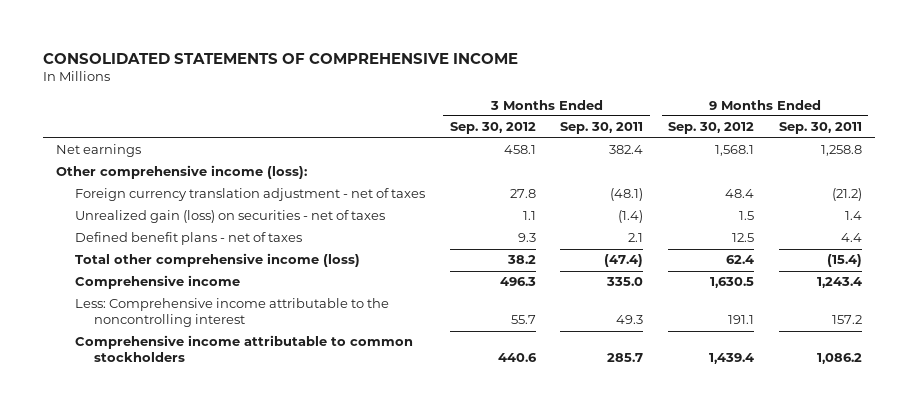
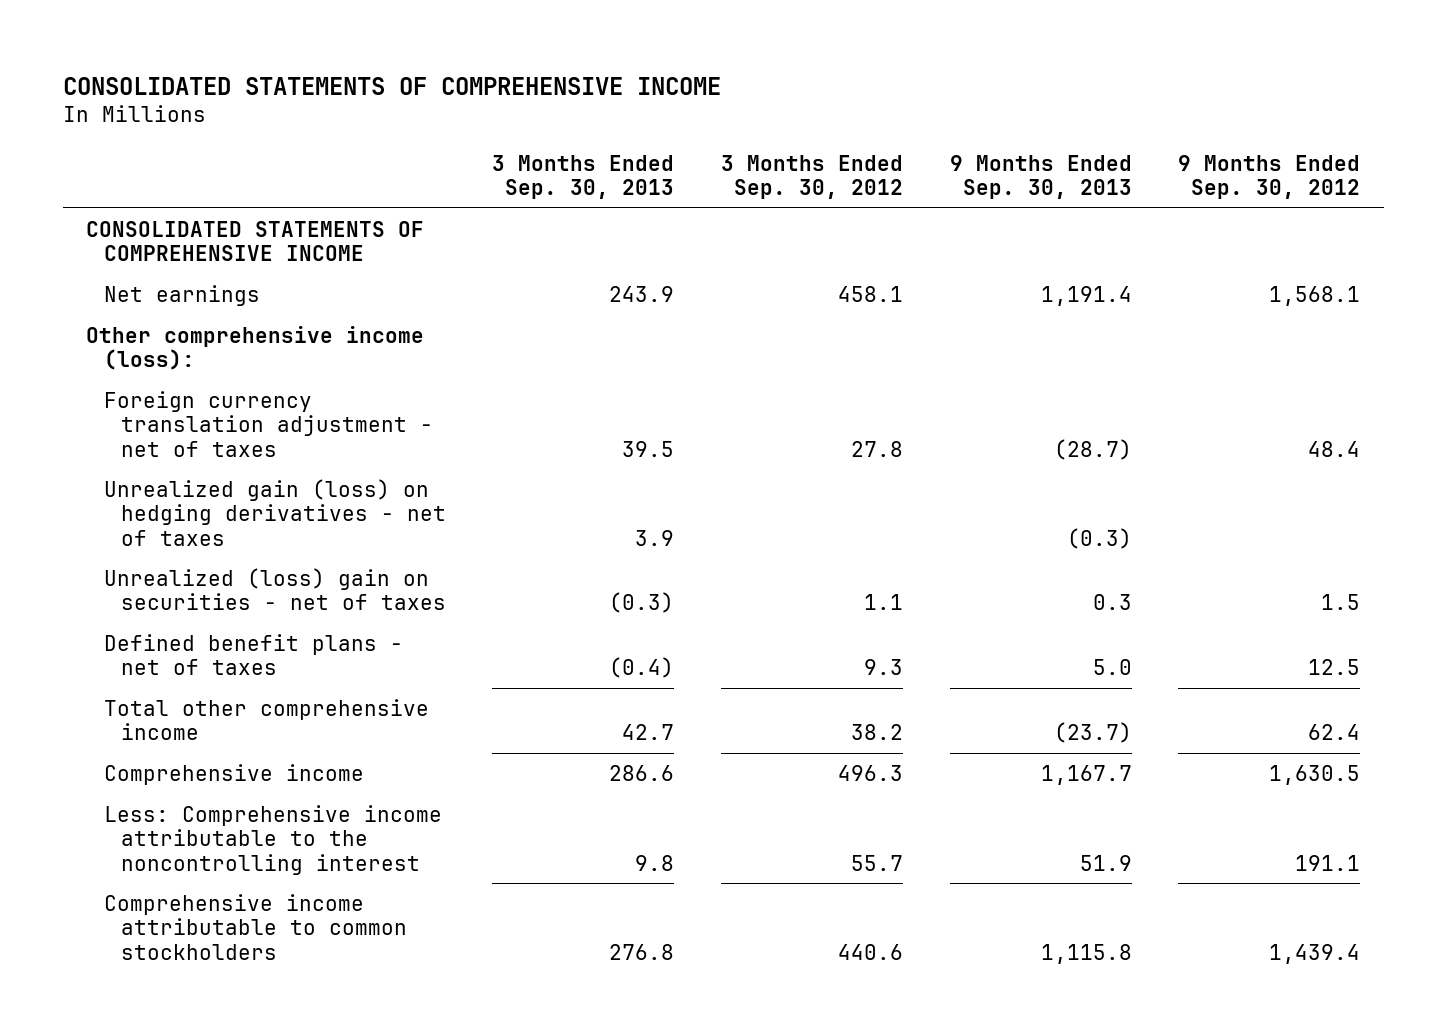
[560,122,644,135] Sep. 30, 2011 -> none
[779,122,863,135] Sep. 30, 2011 -> none
none -> [492,154,675,200] 3 Months Ended Sep. 30, 2013
none -> [949,154,1132,200] 9 Months Ended Sep. 30, 2013
none -> [86,220,425,262] CONSOLIDATED STATEMENTS OF COMPREHENSIVE INCOME
none -> [103,478,446,546] Unrealized gain (loss) on hedging derivatives - net of taxes
[74,210,385,224] Unrealized gain (loss) on securities - net of taxes -> [103,567,446,611] Unrealized (loss) gain on securities - net of taxes
[74,253,360,268] Total other comprehensive income (loss) -> [103,698,429,741] Total other comprehensive income

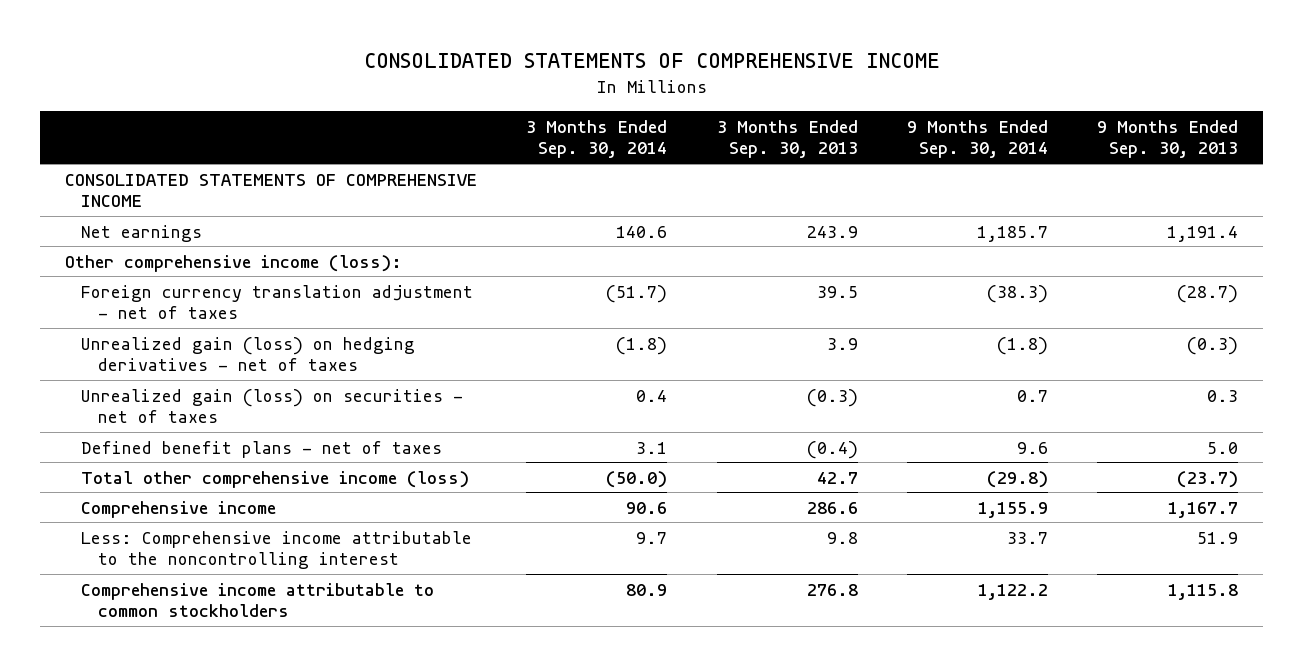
[721,154,904,200] 3 Months Ended Sep. 30, 2012 -> none
[1178,154,1361,200] 9 Months Ended Sep. 30, 2012 -> none
none -> [526,119,668,159] 3 Months Ended Sep. 30, 2014
none -> [906,119,1048,159] 9 Months Ended Sep. 30, 2014
[103,567,446,611] Unrealized (loss) gain on securities - net of taxes -> [81,388,464,424] Unrealized gain (loss) on securities - net of taxes
[103,698,429,741] Total other comprehensive income -> [81,470,470,488] Total other comprehensive income (loss)

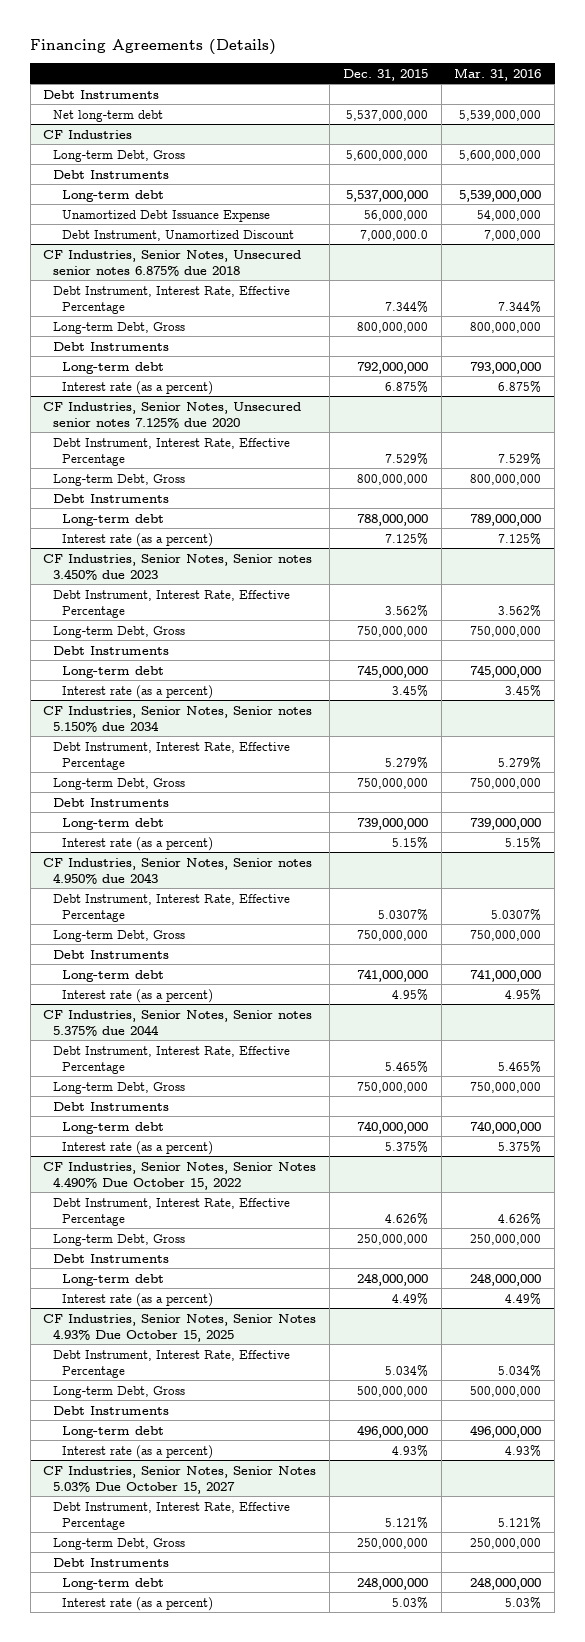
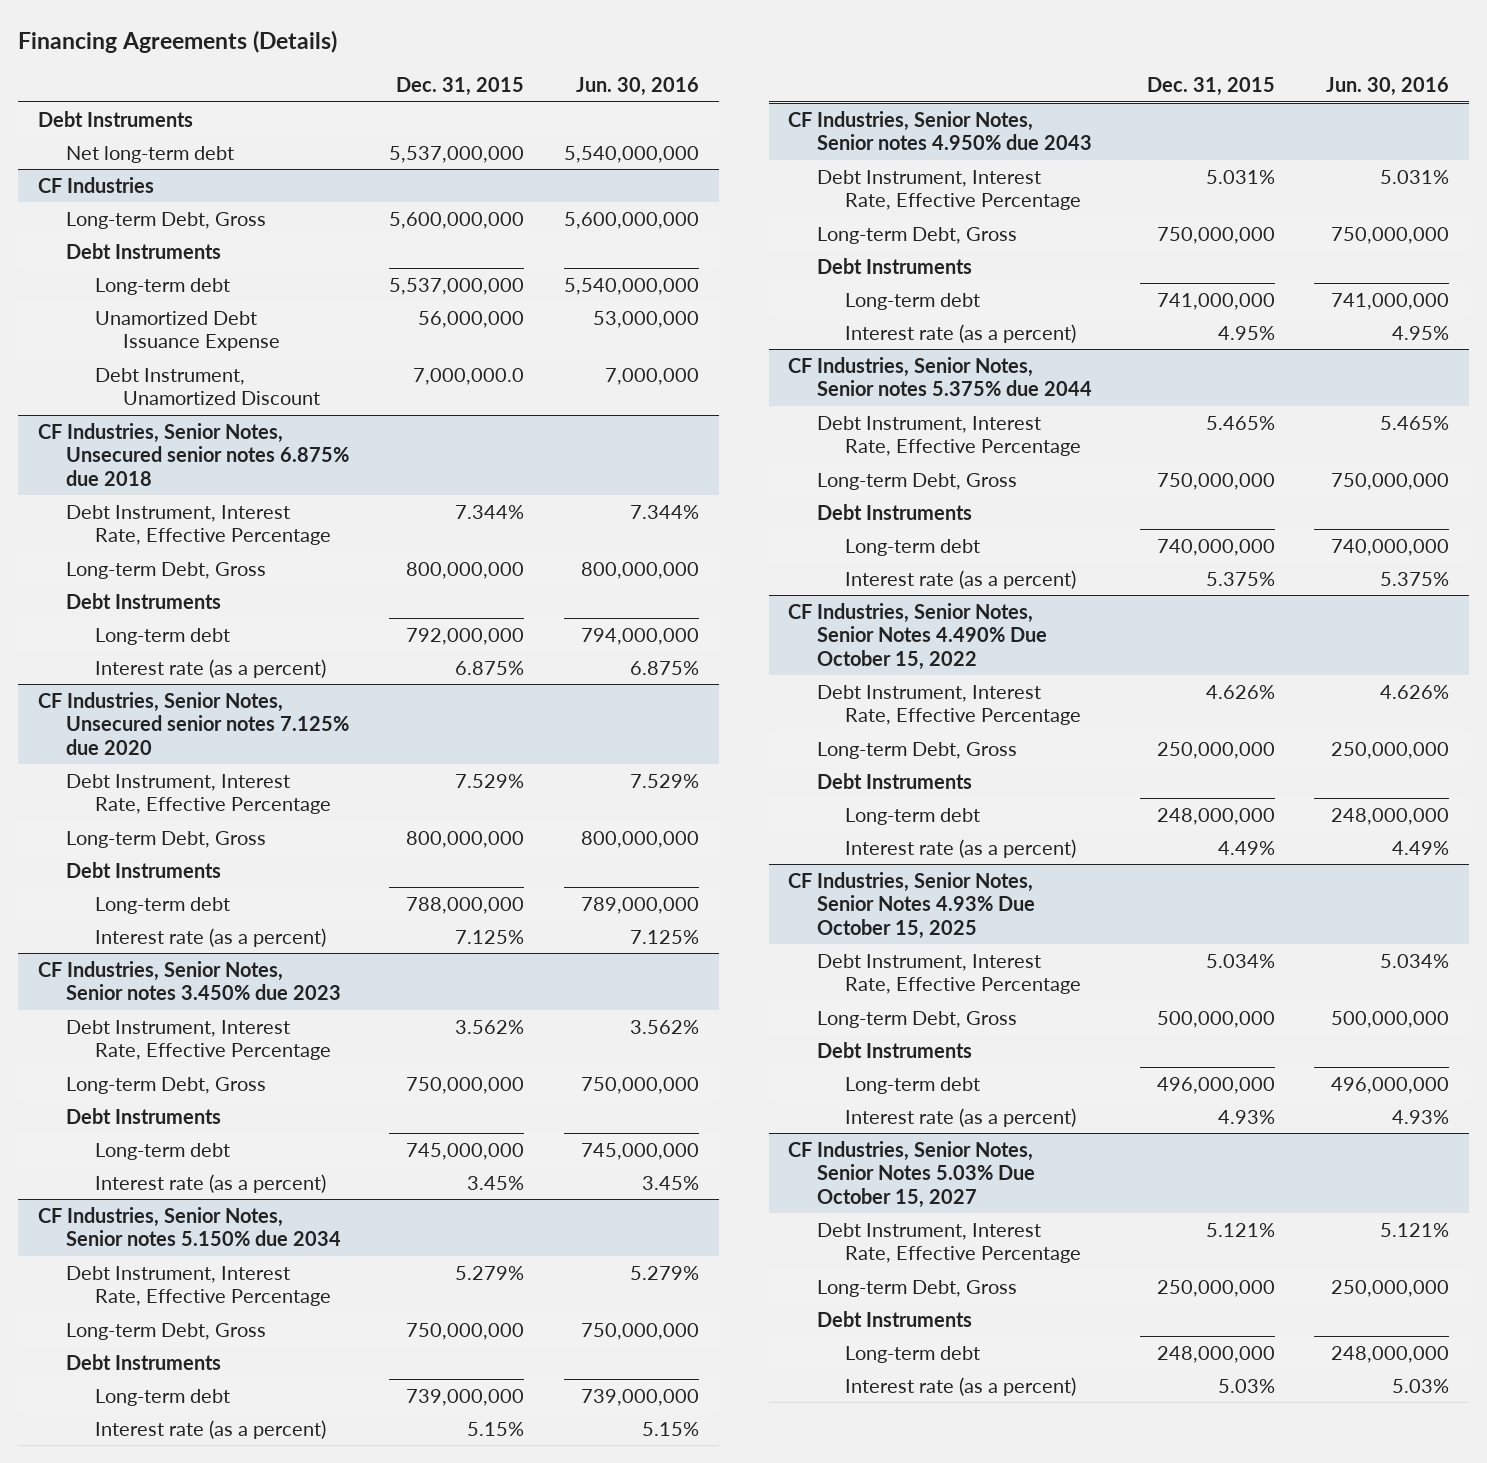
[454,67,542,81] Mar. 31, 2016 -> none
none -> [575,77,699,97] Jun. 30, 2016
[377,908,428,921] 5.0307% -> [1205,169,1275,184] 5.031%

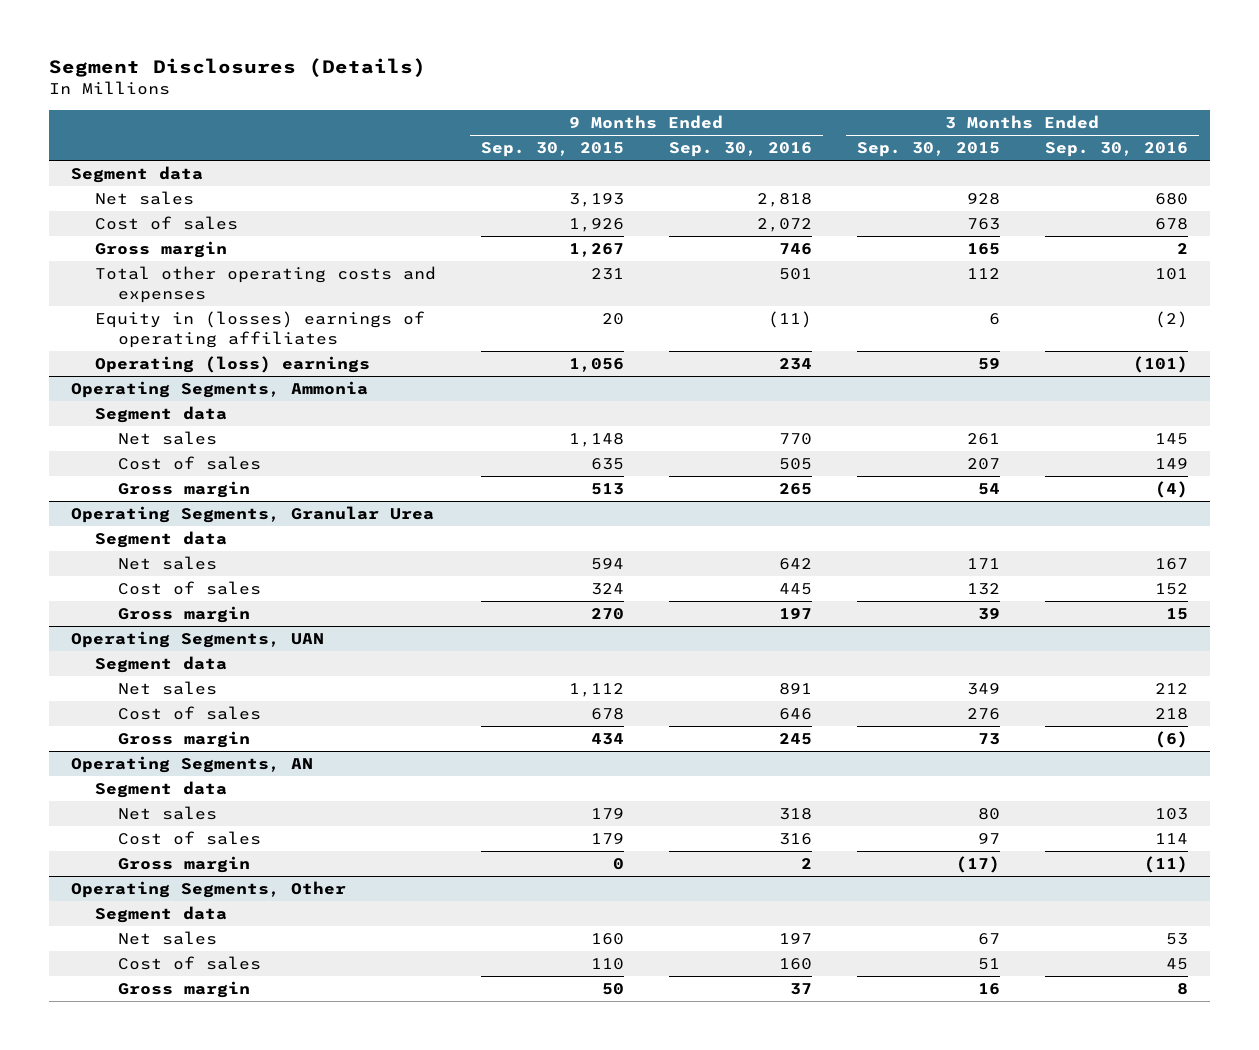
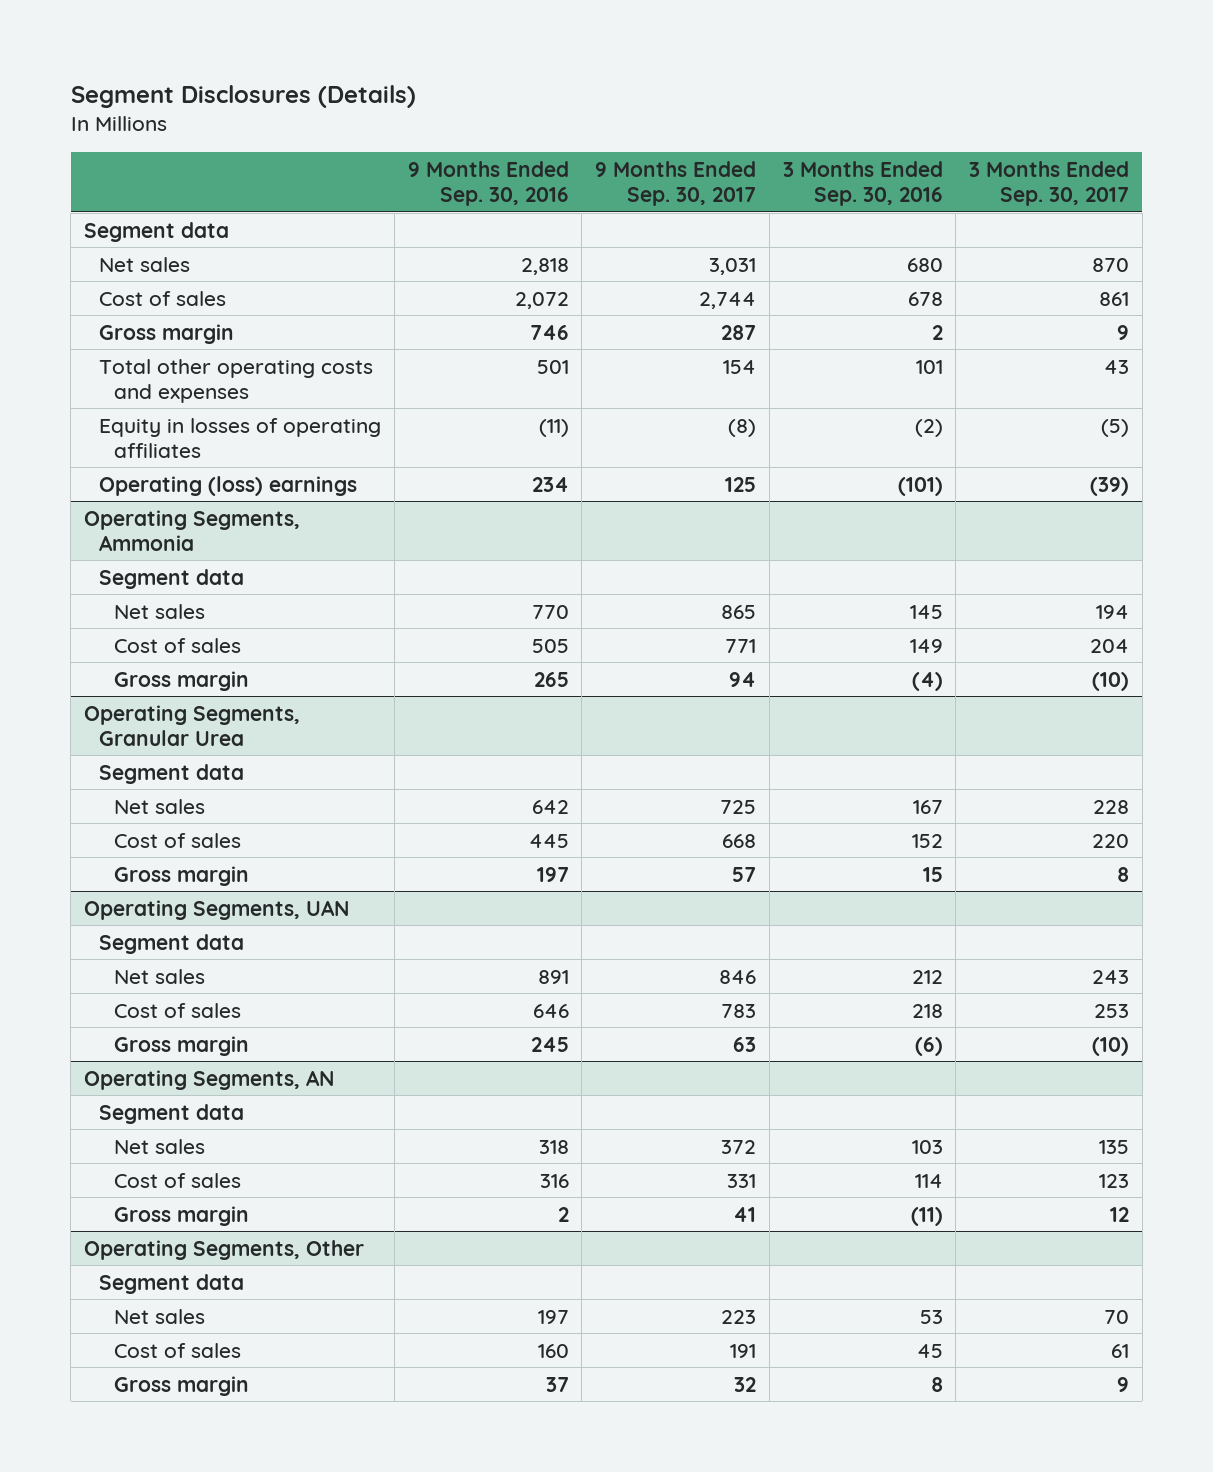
[480,142,624,158] Sep. 30, 2015 -> none
[856,142,1000,158] Sep. 30, 2015 -> none
none -> [595,160,757,206] 9 Months Ended Sep. 30, 2017
none -> [969,160,1130,206] 3 Months Ended Sep. 30, 2017
[94,311,425,349] Equity in (losses) earnings of operating affiliates -> [99,417,382,458] Equity in losses of operating affiliates

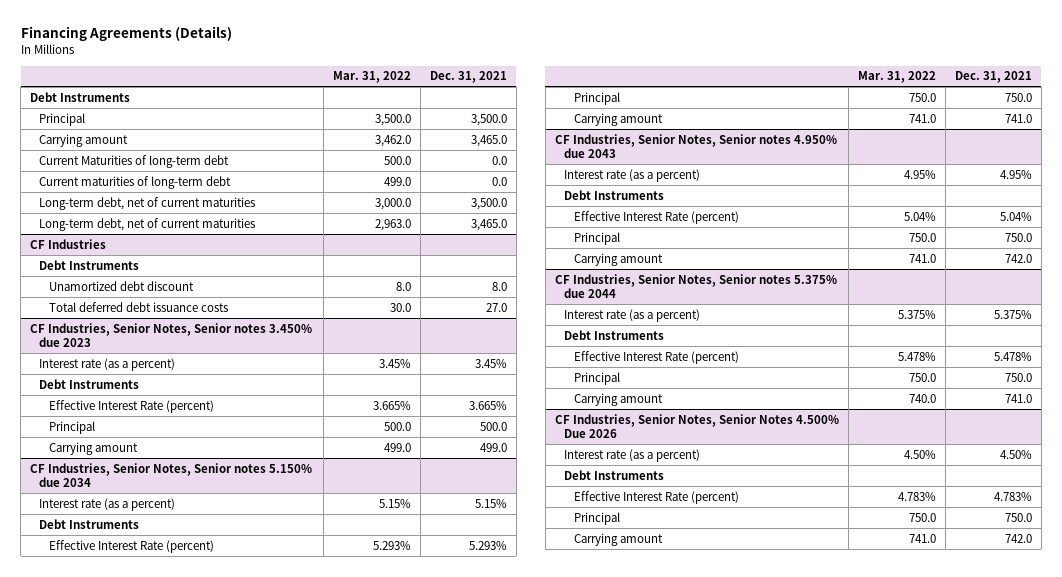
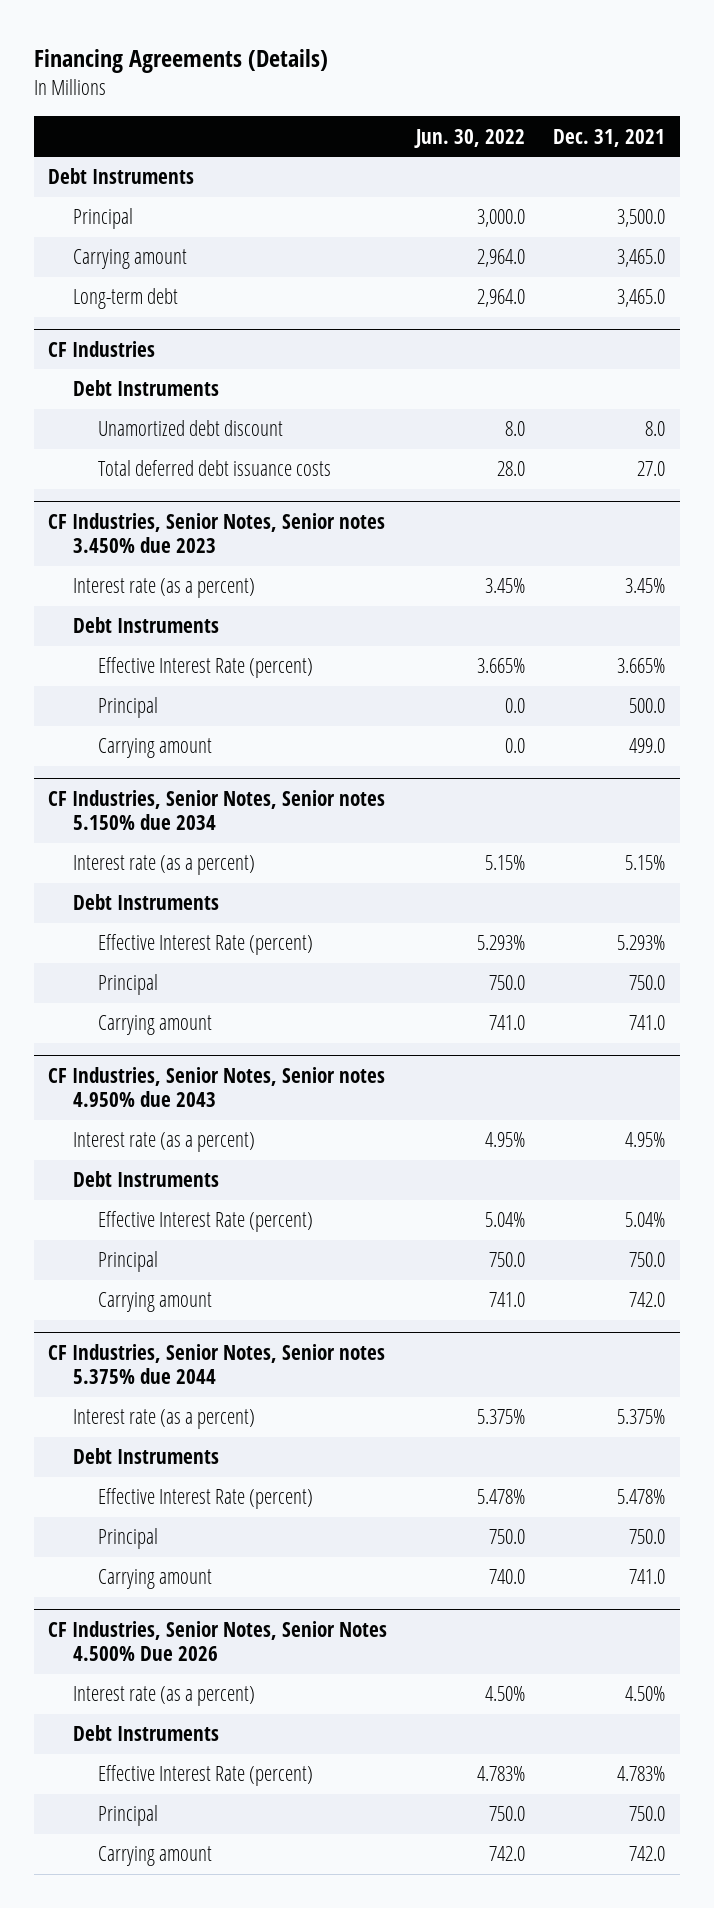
[332,71,411,84] Mar. 31, 2022 -> none
none -> [413,128,525,148] Jun. 30, 2022
[39,154,230,168] Current Maturities of long-term debt -> none
[39,175,232,189] Current maturities of long-term debt -> none
[39,196,256,210] Long-term debt, net of current maturities -> none
[39,217,256,231] Long-term debt, net of current maturities -> [72,288,178,310] Long-term debt

